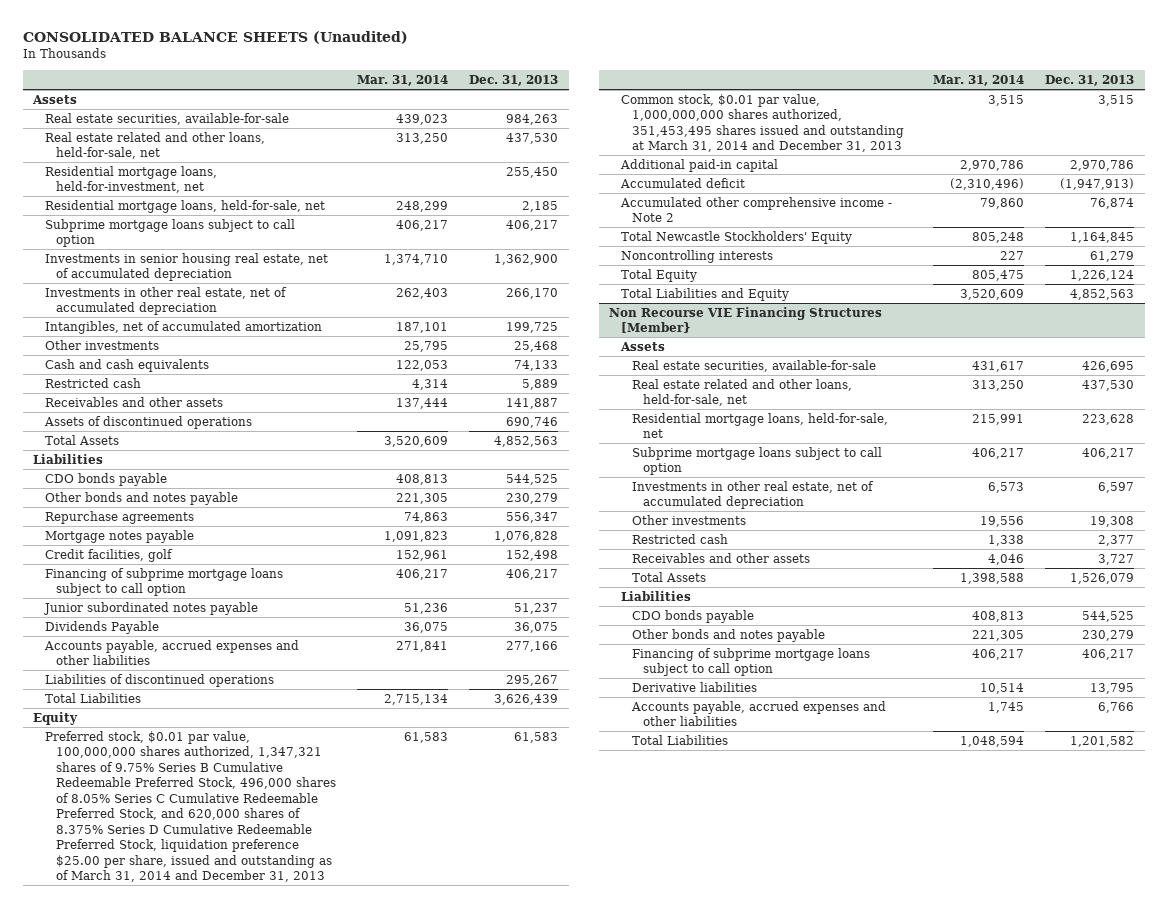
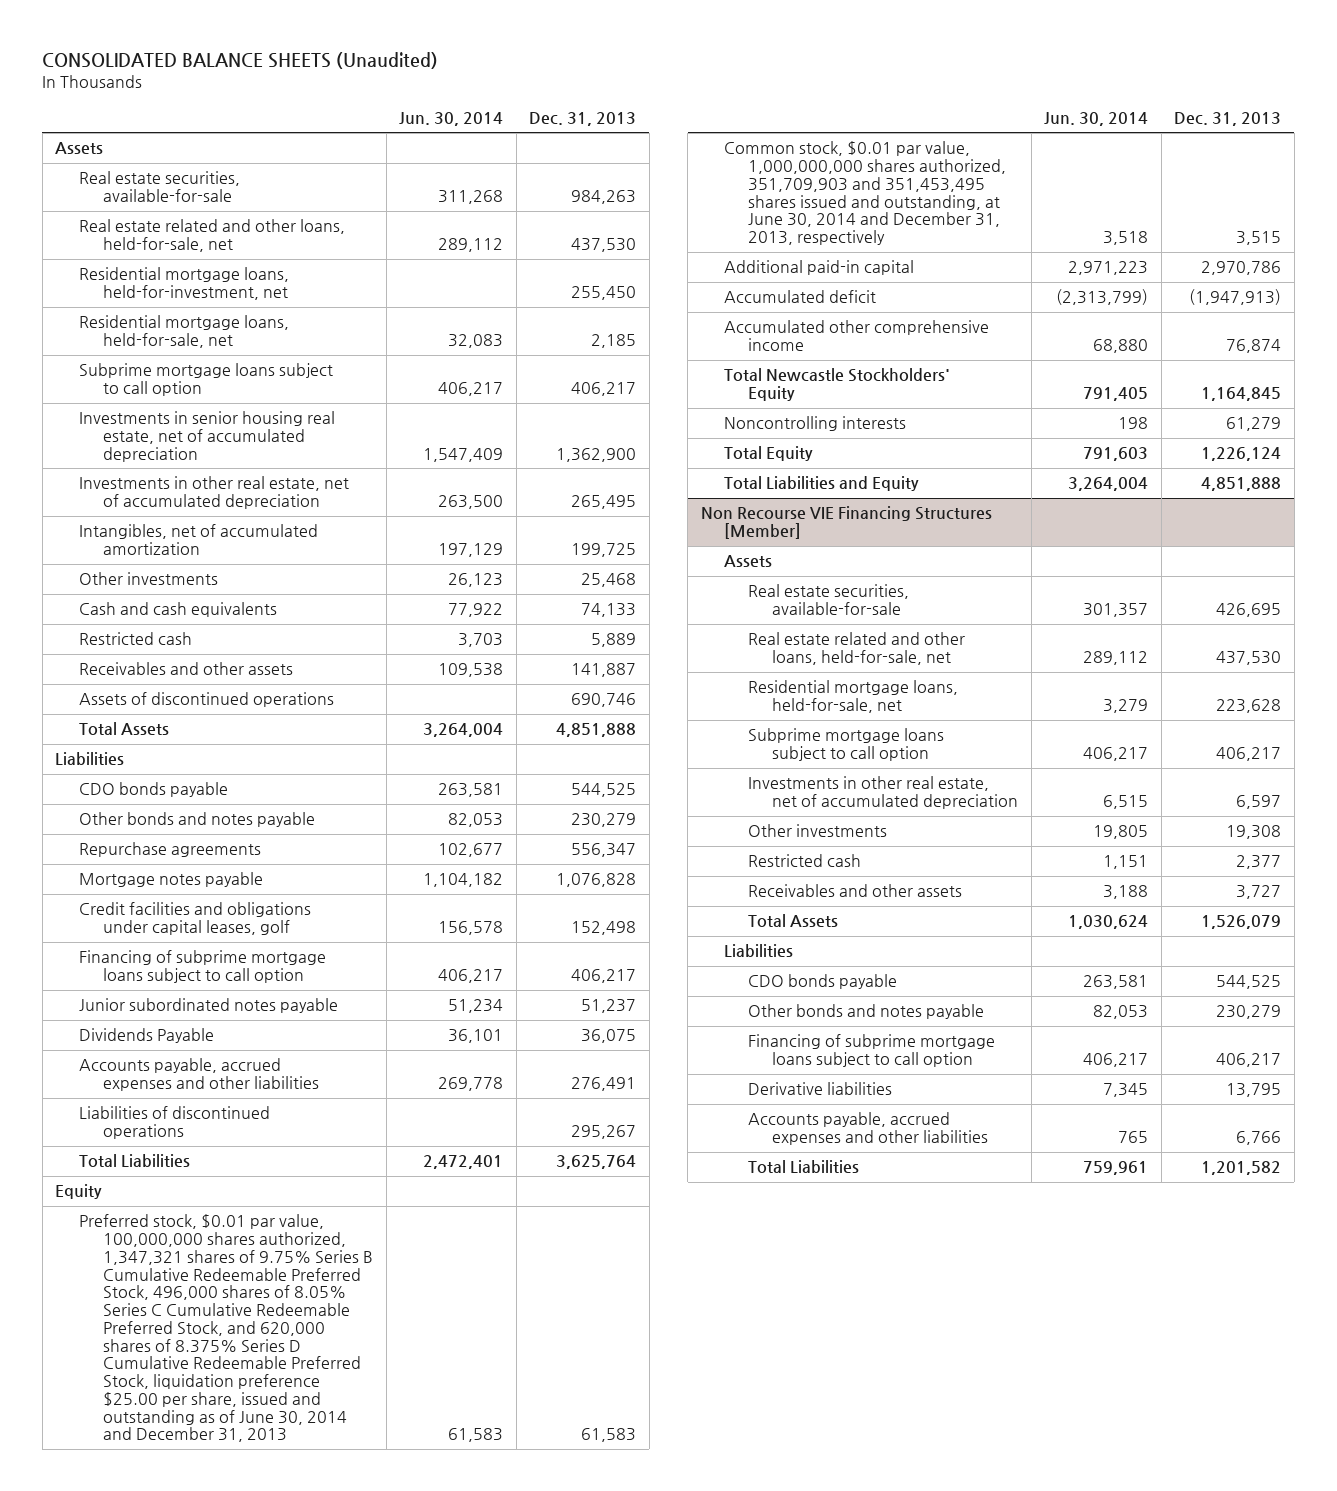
[357,75,449,87] Mar. 31, 2014 -> none
none -> [399,111,504,126] Jun. 30, 2014
[506,287,559,299] 266,170 -> [571,495,637,510] 265,495
[494,435,559,447] 4,852,563 -> [556,723,637,738] 4,851,888
[44,548,173,562] Credit facilities, golf -> [79,902,312,936] Credit facilities and obligations under capital leases, golf
[506,640,559,652] 277,166 -> [571,1077,637,1092] 276,491
[494,693,559,705] 3,626,439 -> [556,1155,637,1170] 3,625,764
[44,730,337,883] Preferred stock, $0.01 par value, 100,000,000 shares authorized, 1,347,321 shares of 9.75% Series B Cumulative Redeemable Preferred Stock, 496,000 shares of 8.05% Series C Cumulative Redeemable Preferred Stock, and 620,000 shares of 8.375% Series D Cumulative Redeemable Preferred Stock, liquidation preference $25.00 per share, issued and outstanding as of March 31, 2014 and December 31, 2013 -> [79,1214,374,1443] Preferred stock, $0.01 par value, 100,000,000 shares authorized, 1,347,321 shares of 9.75% Series B Cumulative Redeemable Preferred Stock, 496,000 shares of 8.05% Series C Cumulative Redeemable Preferred Stock, and 620,000 shares of 8.375% Series D Cumulative Redeemable Preferred Stock, liquidation preference $25.00 per share, issued and outstanding as of June 30, 2014 and December 31, 2013
[620,93,905,153] Common stock, $0.01 par value, 1,000,000,000 shares authorized, 351,453,495 shares issued and outstanding at March 31, 2014 and December 31, 2013 -> [724,141,1007,246] Common stock, $0.01 par value, 1,000,000,000 shares authorized, 351,709,903 and 351,453,495 shares issued and outstanding, at June 30, 2014 and December 31, 2013, respectively
[619,196,892,223] Accumulated other comprehensive income - Note 2 -> [724,320,990,352] Accumulated other comprehensive income
[1070,288,1135,300] 4,852,563 -> [1201,477,1282,492] 4,851,888
[609,306,883,334] Non Recourse VIE Financing Structures [Member} -> [700,506,992,540] Non Recourse VIE Financing Structures [Member]

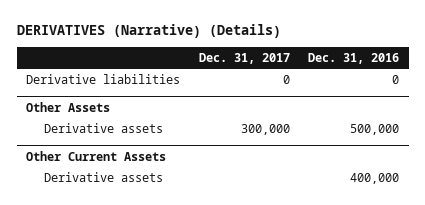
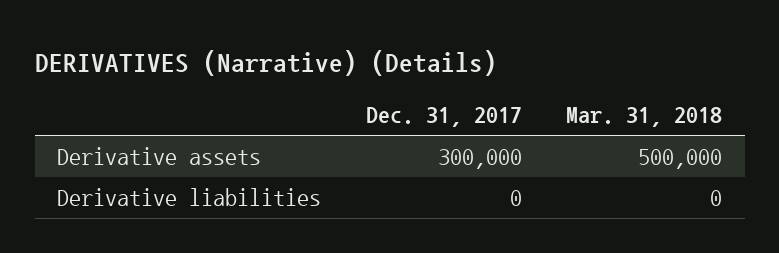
[308,53,400,65] Dec. 31, 2016 -> none
none -> [566,107,723,128] Mar. 31, 2018
[26,101,111,112] Other Assets -> none
[26,150,167,161] Other Current Assets -> none
[44,171,164,182] Derivative assets -> none
[26,73,181,84] Derivative liabilities -> [56,188,321,207] Derivative liabilities

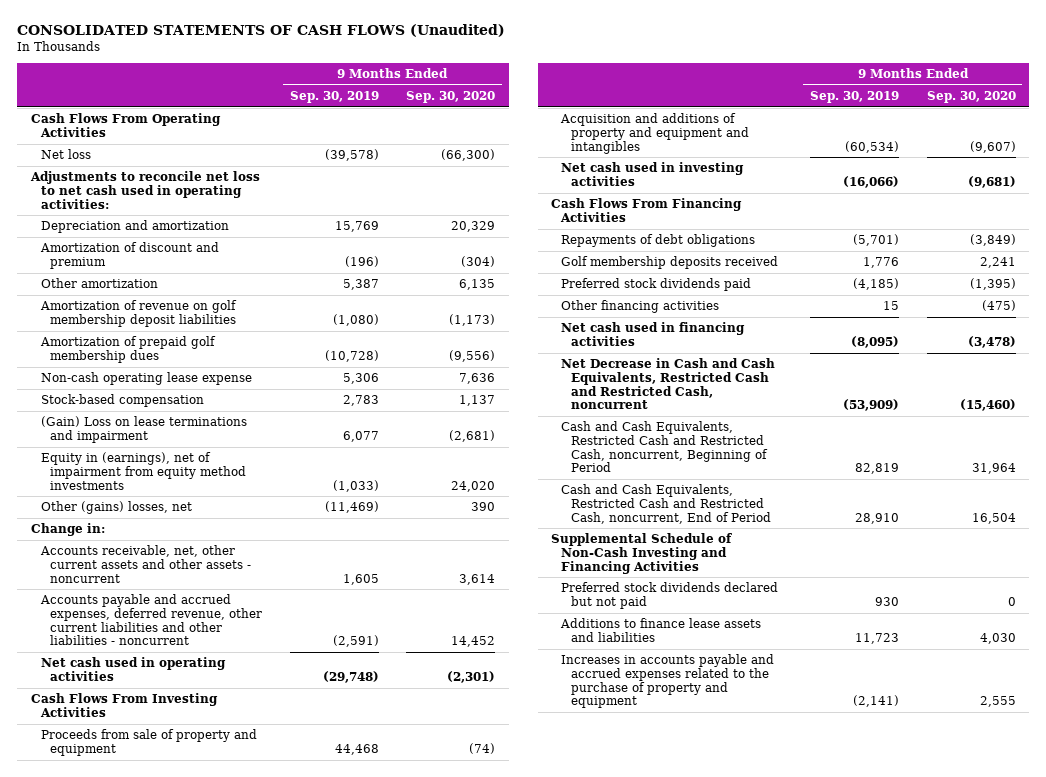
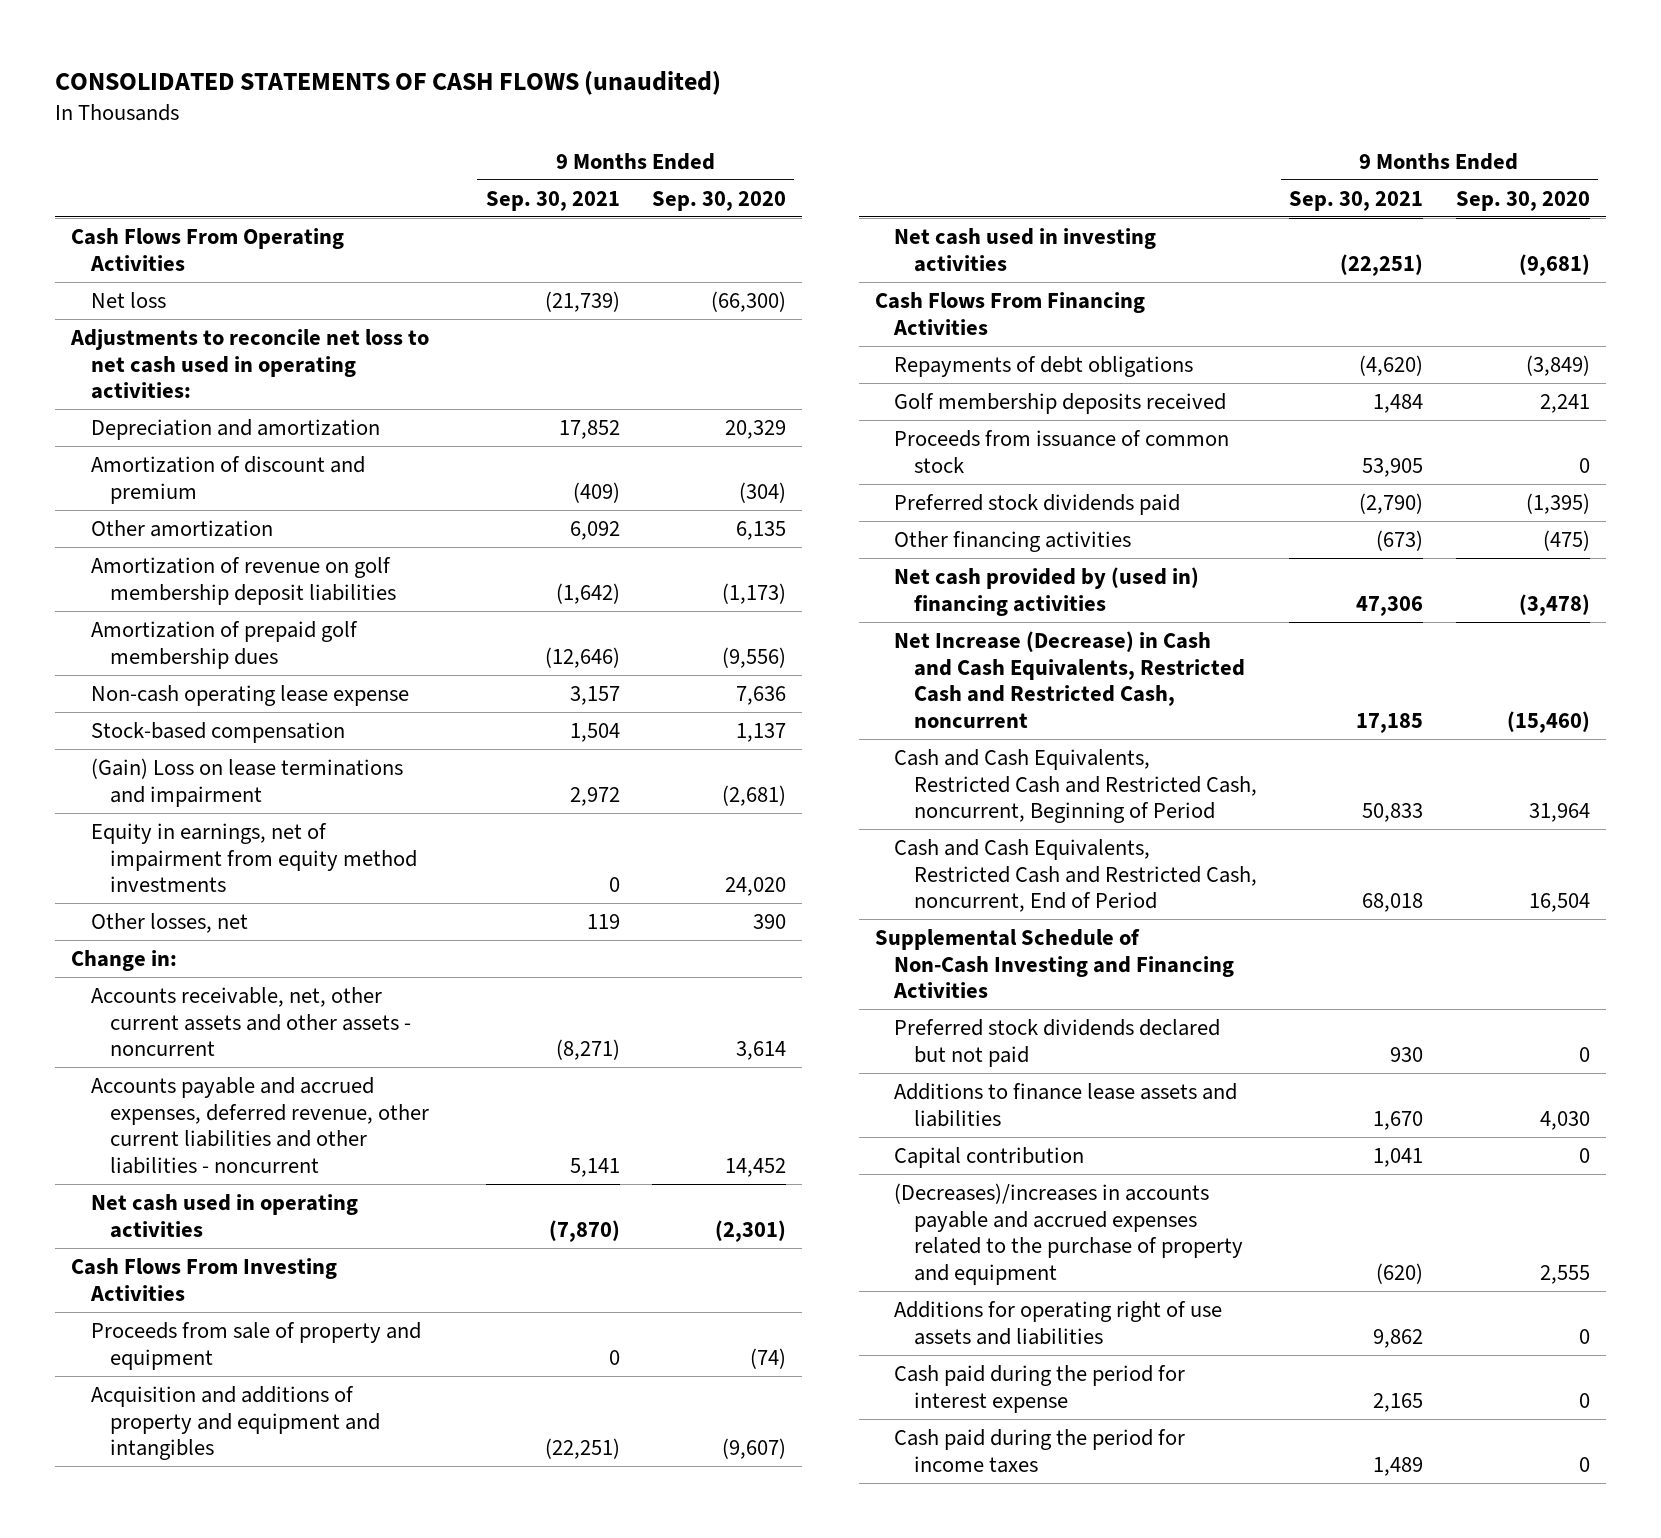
[17,24,506,38] CONSOLIDATED STATEMENTS OF CASH FLOWS (Unaudited) -> [55,70,722,95] CONSOLIDATED STATEMENTS OF CASH FLOWS (unaudited)
[289,90,379,103] Sep. 30, 2019 -> none
none -> [485,190,620,211] Sep. 30, 2021
[40,452,247,490] Equity in (earnings), net of impairment from equity method investments -> [90,822,418,893] Equity in earnings, net of impairment from equity method investments
[40,501,192,515] Other (gains) losses, net -> [90,912,248,933] Other losses, net
none -> [894,429,1230,473] Proceeds from issuance of common stock
[561,322,746,346] Net cash used in financing activities -> [894,566,1200,616] Net cash provided by (used in) financing activities
[561,358,776,410] Net Decrease in Cash and Cash Equivalents, Restricted Cash and Restricted Cash, noncurrent -> [894,630,1245,728] Net Increase (Decrease) in Cash and Cash Equivalents, Restricted Cash and Restricted Cash, noncurrent
none -> [894,1146,1085,1168] Capital contribution
[561,654,775,709] Increases in accounts payable and accrued expenses related to the purchase of property and equipment -> [894,1182,1243,1285] (Decreases)/increases in accounts payable and accrued expenses related to the purchase of property and equipment
none -> [894,1300,1223,1345] Additions for operating right of use assets and liabilities
none -> [894,1364,1186,1413] Cash paid during the period for interest expense
none -> [894,1428,1186,1473] Cash paid during the period for income taxes

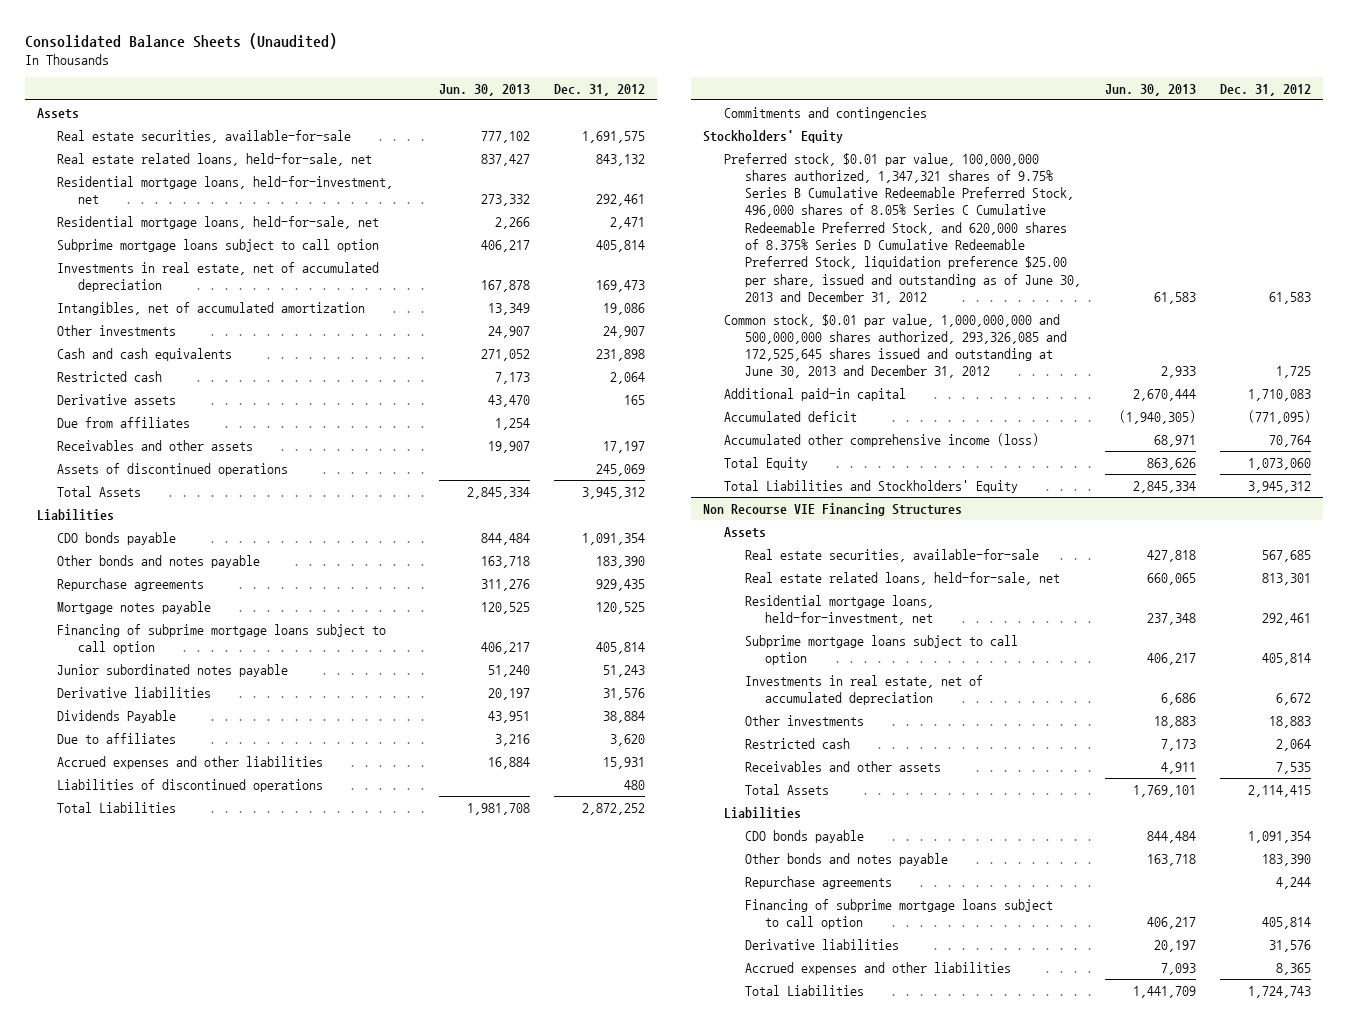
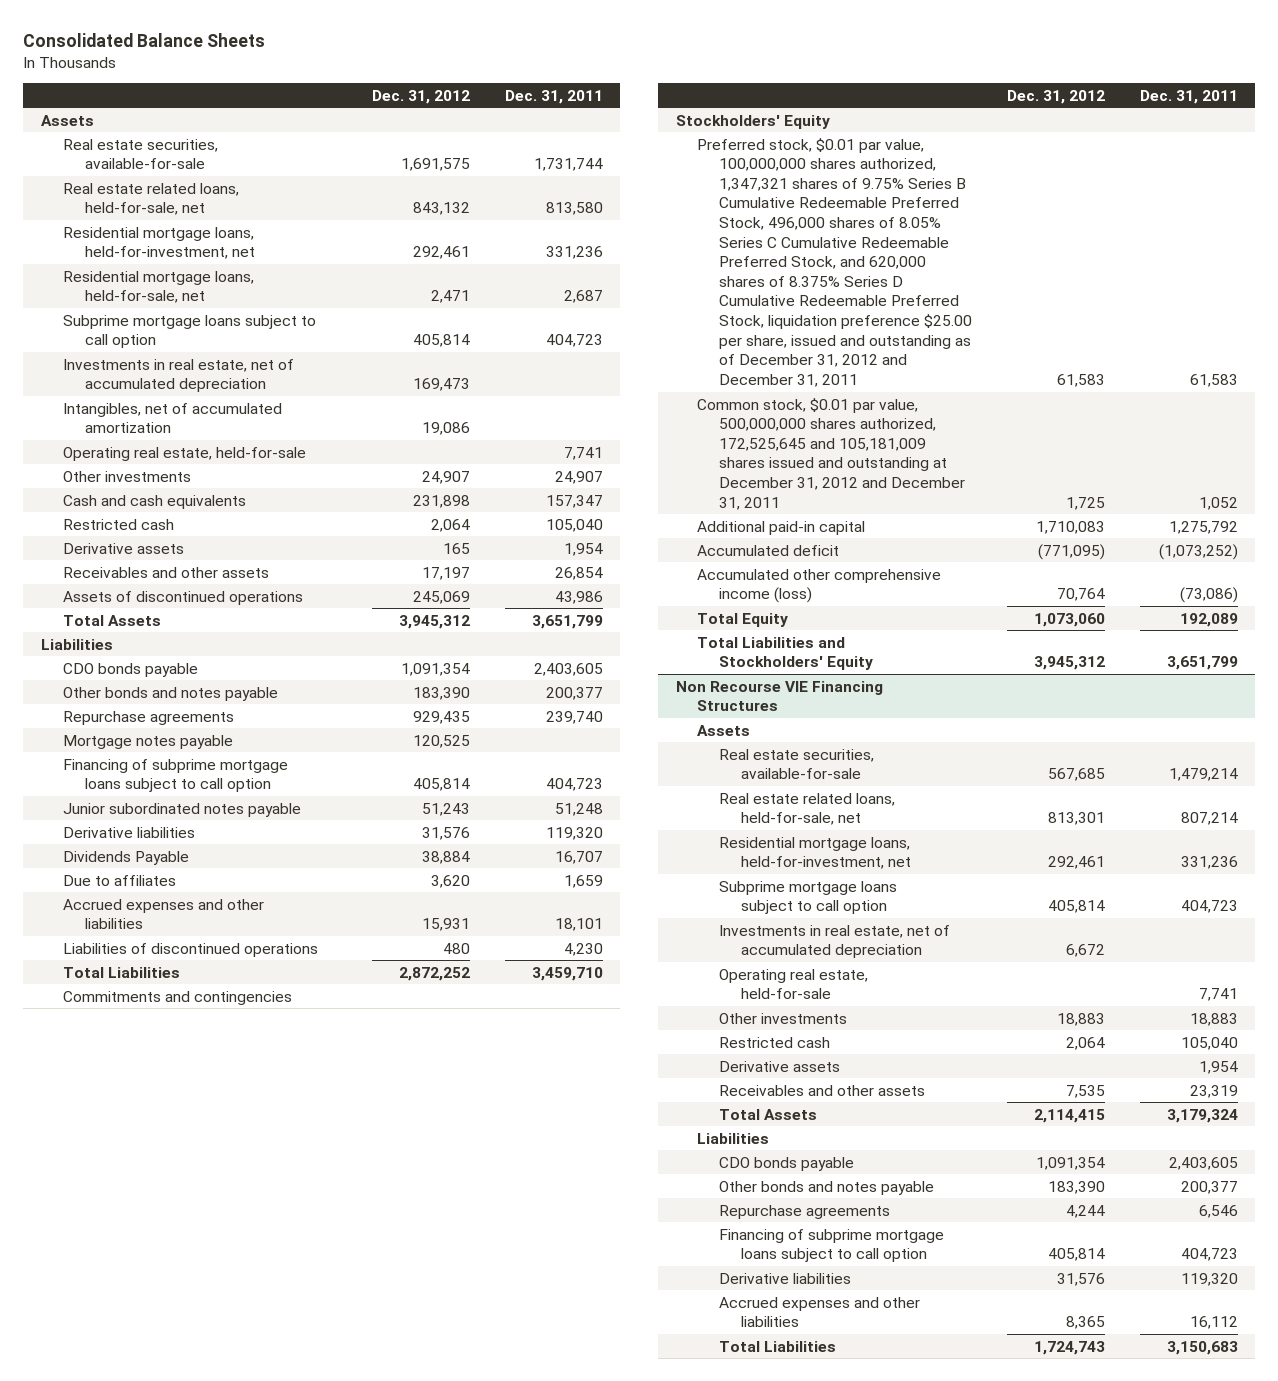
[24,32,337,49] Consolidated Balance Sheets (Unaudited) -> [23,33,266,48] Consolidated Balance Sheets
[438,83,530,96] Jun. 30, 2013 -> none
none -> [504,89,603,104] Dec. 31, 2011
none -> [62,446,306,461] Operating real estate, held-for-sale
[57,416,191,428] Due from affiliates -> none
[723,152,1081,304] Preferred stock, $0.01 par value, 100,000,000 shares authorized, 1,347,321 shares of 9.75% Series B Cumulative Redeemable Preferred Stock, 496,000 shares of 8.05% Series C Cumulative Redeemable Preferred Stock, and 620,000 shares of 8.375% Series D Cumulative Redeemable Preferred Stock, liquidation preference $25.00 per share, issued and outstanding as of June 30, 2013 and December 31, 2012 -> [697,137,973,387] Preferred stock, $0.01 par value, 100,000,000 shares authorized, 1,347,321 shares of 9.75% Series B Cumulative Redeemable Preferred Stock, 496,000 shares of 8.05% Series C Cumulative Redeemable Preferred Stock, and 620,000 shares of 8.375% Series D Cumulative Redeemable Preferred Stock, liquidation preference $25.00 per share, issued and outstanding as of December 31, 2012 and December 31, 2011
[723,313,1067,379] Common stock, $0.01 par value, 1,000,000,000 and 500,000,000 shares authorized, 293,326,085 and 172,525,645 shares issued and outstanding at June 30, 2013 and December 31, 2012 -> [697,397,966,510] Common stock, $0.01 par value, 500,000,000 shares authorized, 172,525,645 and 105,181,009 shares issued and outstanding at December 31, 2012 and December 31, 2011
none -> [719,968,869,1000] Operating real estate, held-for-sale
none -> [719,1060,841,1072] Derivative assets

